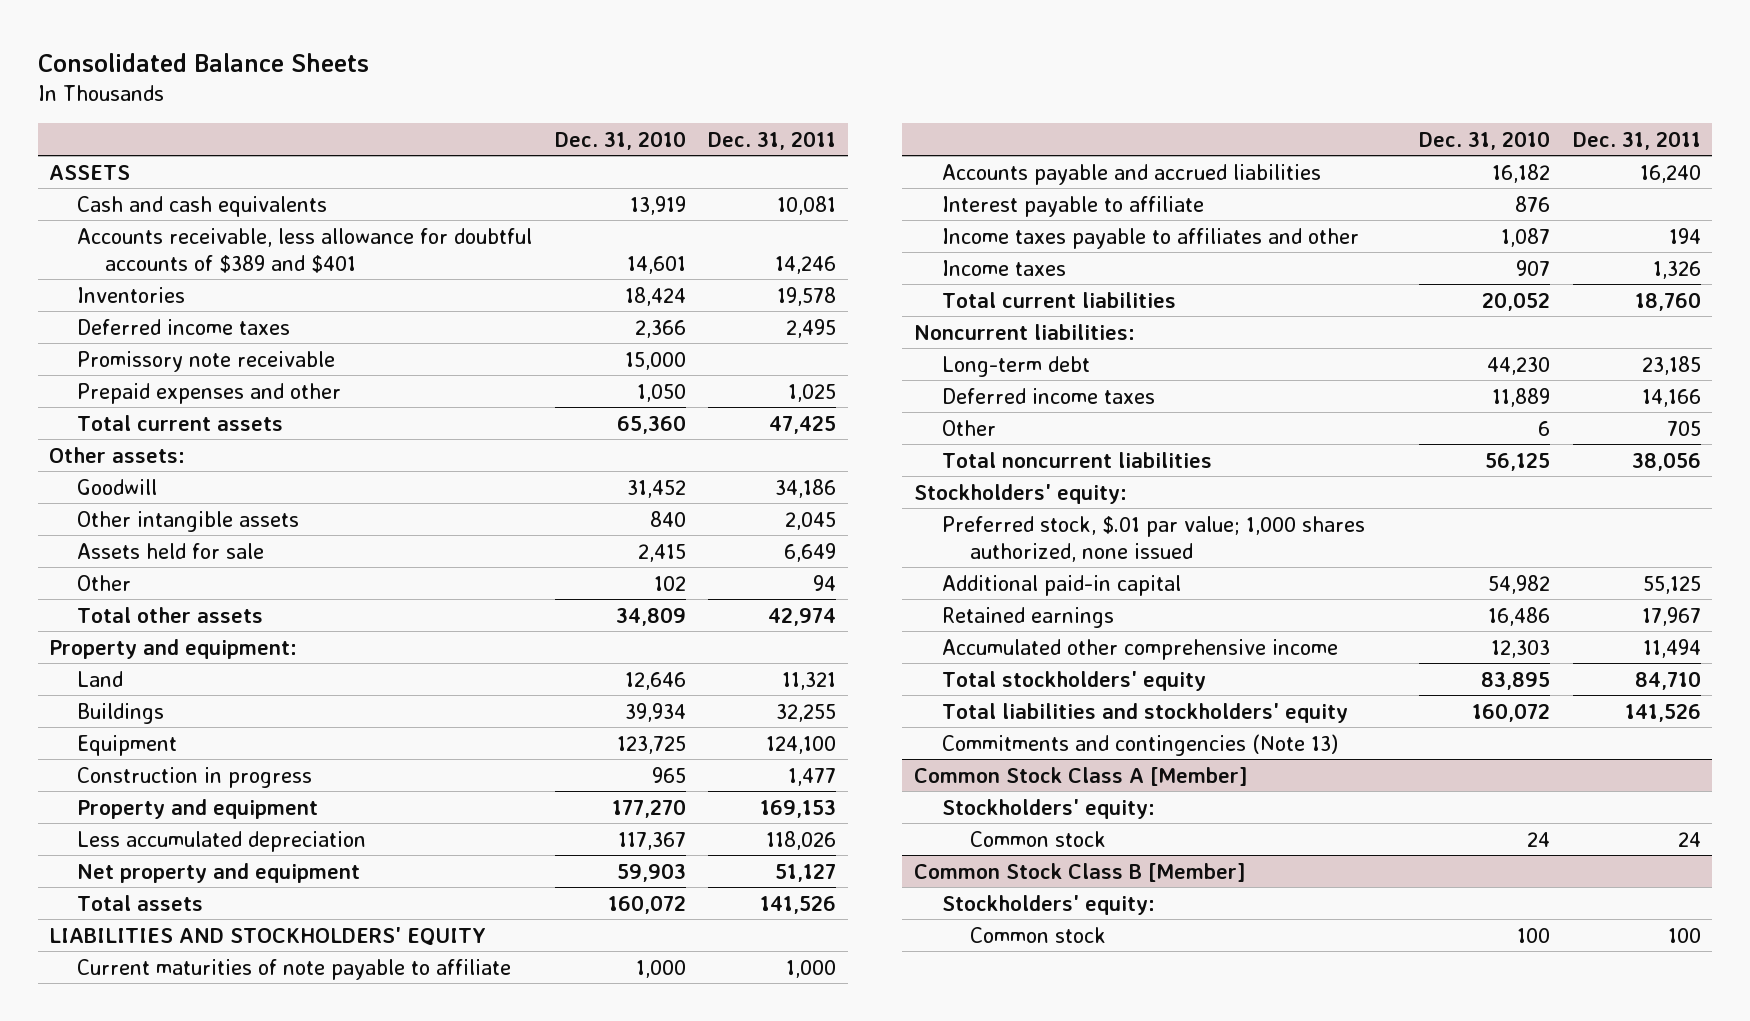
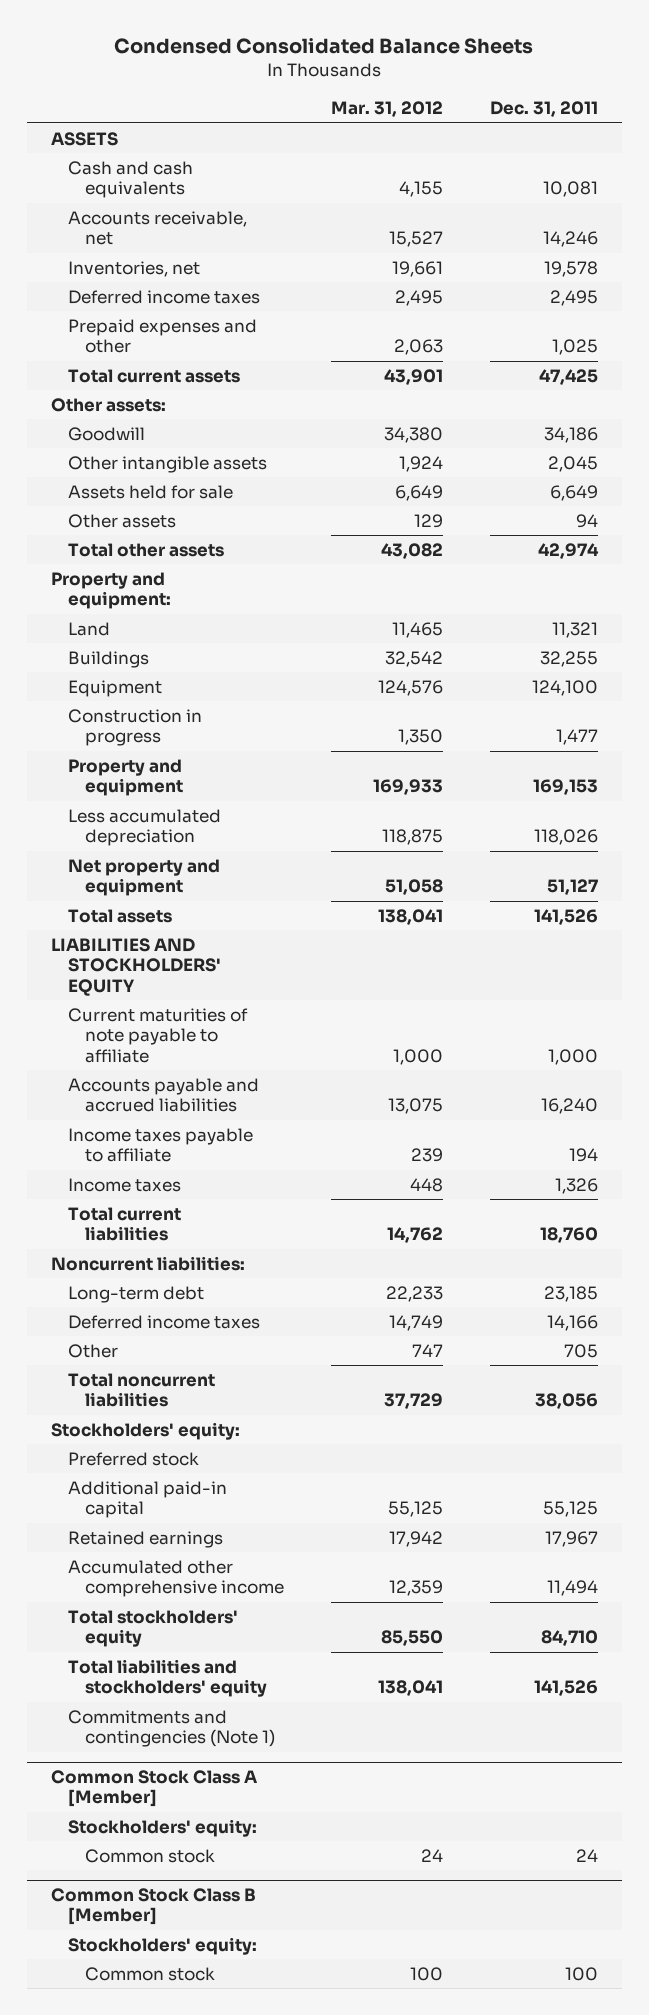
[37,52,369,72] Consolidated Balance Sheets -> [114,38,534,55] Condensed Consolidated Balance Sheets
[554,130,686,150] Dec. 31, 2010 -> none
none -> [330,101,443,118] Mar. 31, 2012
[77,227,533,273] Accounts receivable, less allowance for doubtful accounts of $389 and $401 -> [67,210,247,246] Accounts receivable, net
[77,286,186,303] Inventories -> [67,260,200,277] Inventories, net
[77,350,336,372] Promissory note receivable -> none
[77,574,132,591] Other -> [67,513,176,528] Other assets
[941,195,1204,217] Interest payable to affiliate -> none
[941,227,1359,249] Income taxes payable to affiliates and other -> [67,1127,253,1163] Income taxes payable to affiliate
[941,515,1365,562] Preferred stock, $.01 par value; 1,000 shares authorized, none issued -> [67,1451,199,1466] Preferred stock
[941,733,1338,756] Commitments and contingencies (Note 13) -> [67,1709,275,1748] Commitments and contingencies (Note 1)

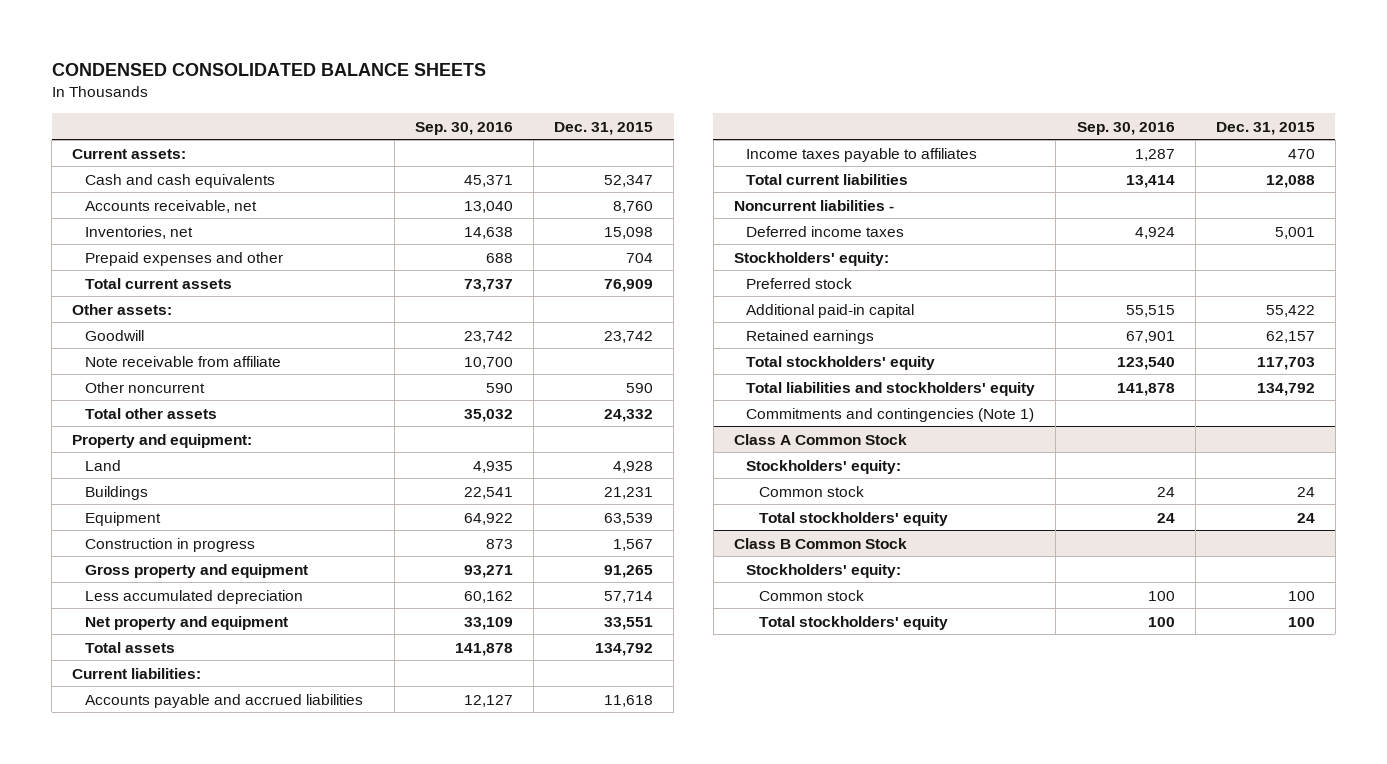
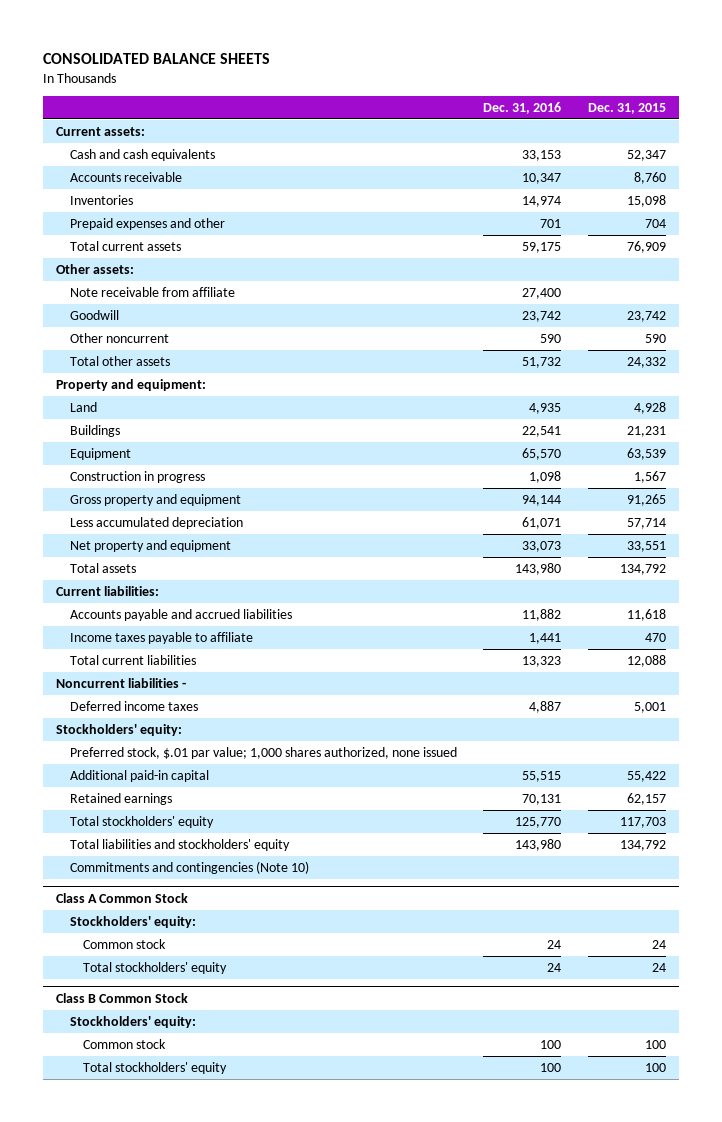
[51,63,486,77] CONDENSED CONSOLIDATED BALANCE SHEETS -> [42,52,270,64] CONSOLIDATED BALANCE SHEETS
[415,121,514,135] Sep. 30, 2016 -> none
none -> [483,102,562,115] Dec. 31, 2016
[85,199,258,213] Accounts receivable, net -> [69,171,182,182] Accounts receivable
[85,225,194,239] Inventories, net -> [69,194,133,205] Inventories
[85,329,145,341] Goodwill -> [69,309,119,320] Goodwill
[746,147,978,162] Income taxes payable to affiliates -> [69,631,253,644] Income taxes payable to affiliate
[746,277,853,289] Preferred stock -> [69,746,457,759] Preferred stock, $.01 par value; 1,000 shares authorized, none issued
[746,407,1035,422] Commitments and contingencies (Note 1) -> [69,860,309,874] Commitments and contingencies (Note 10)

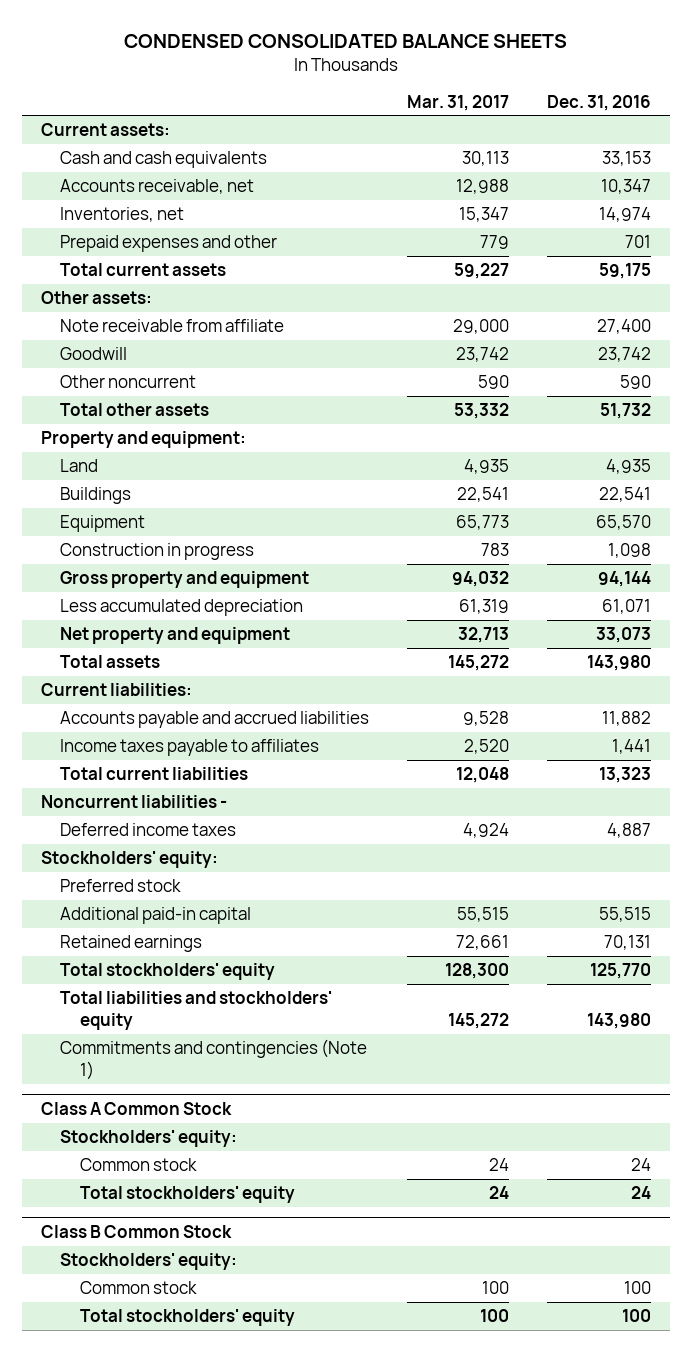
[42,52,270,64] CONSOLIDATED BALANCE SHEETS -> [123,33,567,48] CONDENSED CONSOLIDATED BALANCE SHEETS
[587,103,666,115] Dec. 31, 2015 -> none
none -> [407,94,510,111] Mar. 31, 2017
[69,171,182,182] Accounts receivable -> [60,179,255,195] Accounts receivable, net
[69,194,133,205] Inventories -> [60,207,185,223] Inventories, net
[69,631,253,644] Income taxes payable to affiliate -> [60,739,320,757] Income taxes payable to affiliates
[69,746,457,759] Preferred stock, $.01 par value; 1,000 shares authorized, none issued -> [60,879,182,893] Preferred stock
[69,860,309,874] Commitments and contingencies (Note 10) -> [60,1039,368,1081] Commitments and contingencies (Note 1)

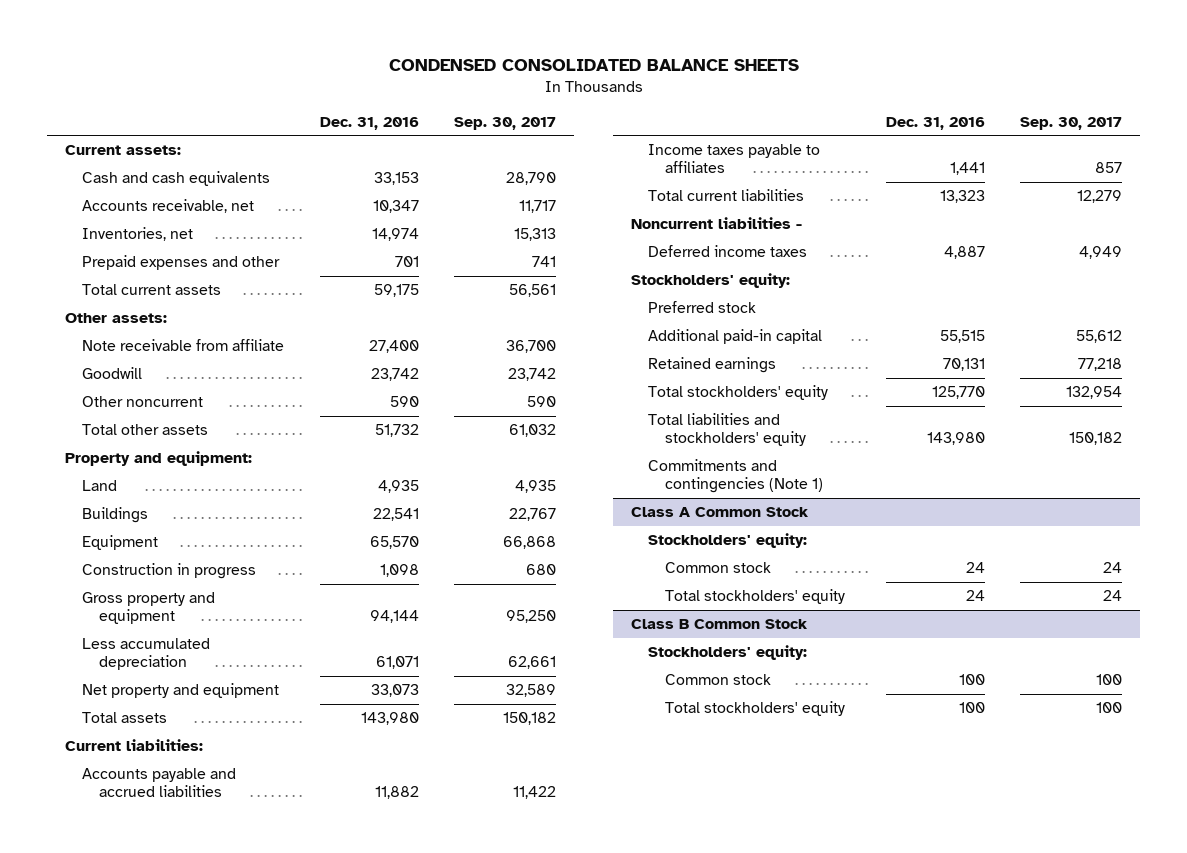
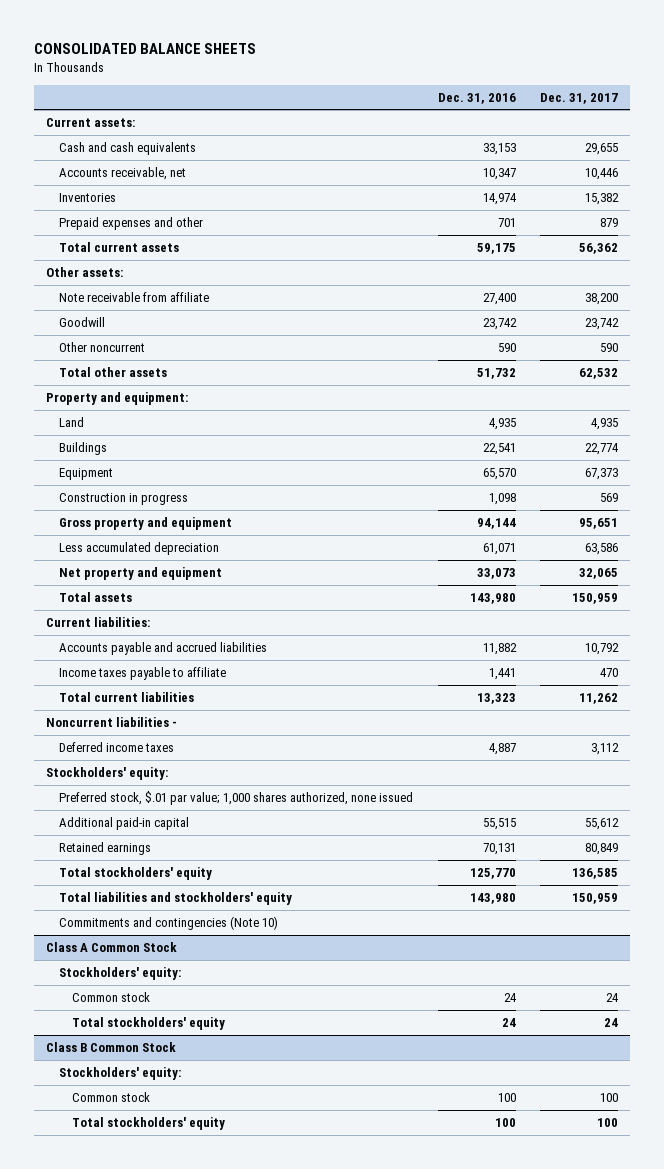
[388,59,799,72] CONDENSED CONSOLIDATED BALANCE SHEETS -> [34,43,257,55] CONSOLIDATED BALANCE SHEETS
[454,116,557,130] Sep. 30, 2017 -> none
none -> [539,92,618,104] Dec. 31, 2017
[81,227,193,242] Inventories, net -> [59,192,117,202] Inventories
[648,144,821,174] Income taxes payable to affiliates -> [59,666,227,680] Income taxes payable to affiliate
[648,301,757,314] Preferred stock -> [59,790,414,805] Preferred stock, $.01 par value; 1,000 shares authorized, none issued
[648,459,824,494] Commitments and contingencies (Note 1) -> [59,915,279,930] Commitments and contingencies (Note 10)

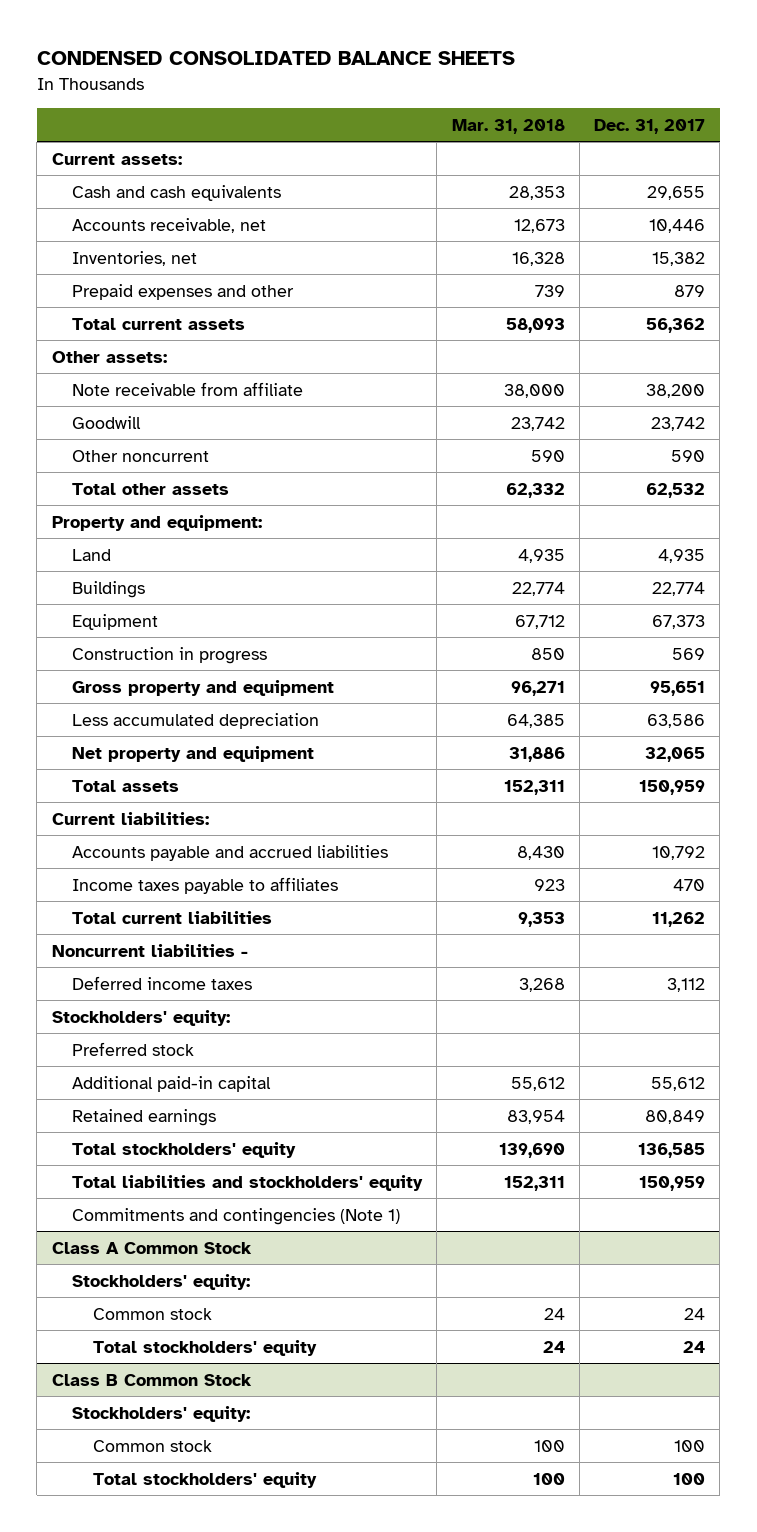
[34,43,257,55] CONSOLIDATED BALANCE SHEETS -> [36,51,515,66] CONDENSED CONSOLIDATED BALANCE SHEETS
[437,92,516,104] Dec. 31, 2016 -> none
none -> [451,118,565,134] Mar. 31, 2018
[59,192,117,202] Inventories -> [72,250,198,266] Inventories, net
[59,666,227,680] Income taxes payable to affiliate -> [72,876,339,894] Income taxes payable to affiliates
[59,790,414,805] Preferred stock, $.01 par value; 1,000 shares authorized, none issued -> [72,1041,195,1056] Preferred stock
[59,915,279,930] Commitments and contingencies (Note 10) -> [72,1207,401,1225] Commitments and contingencies (Note 1)

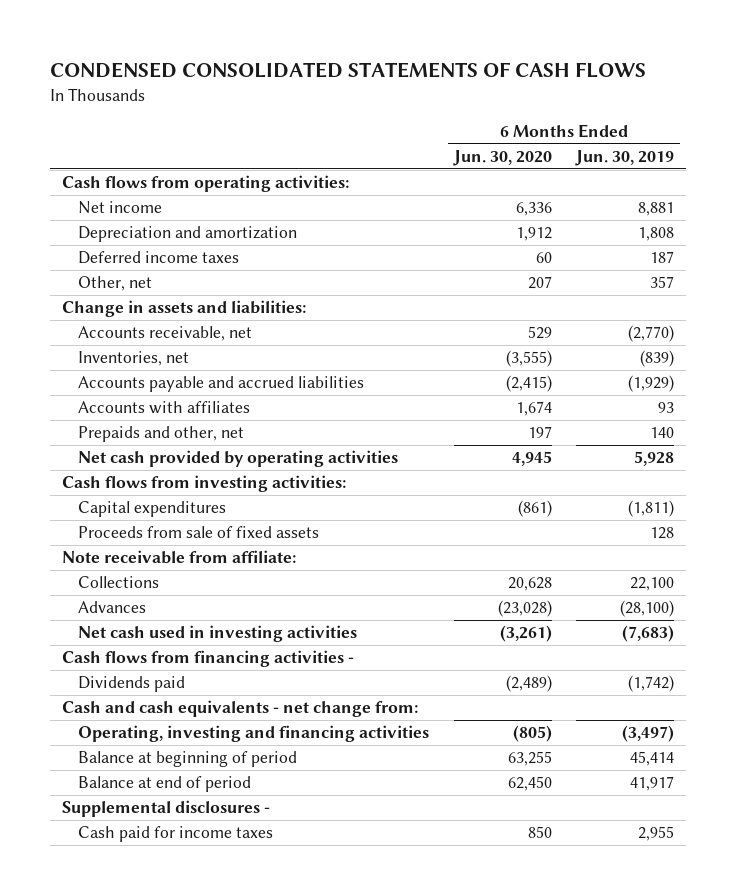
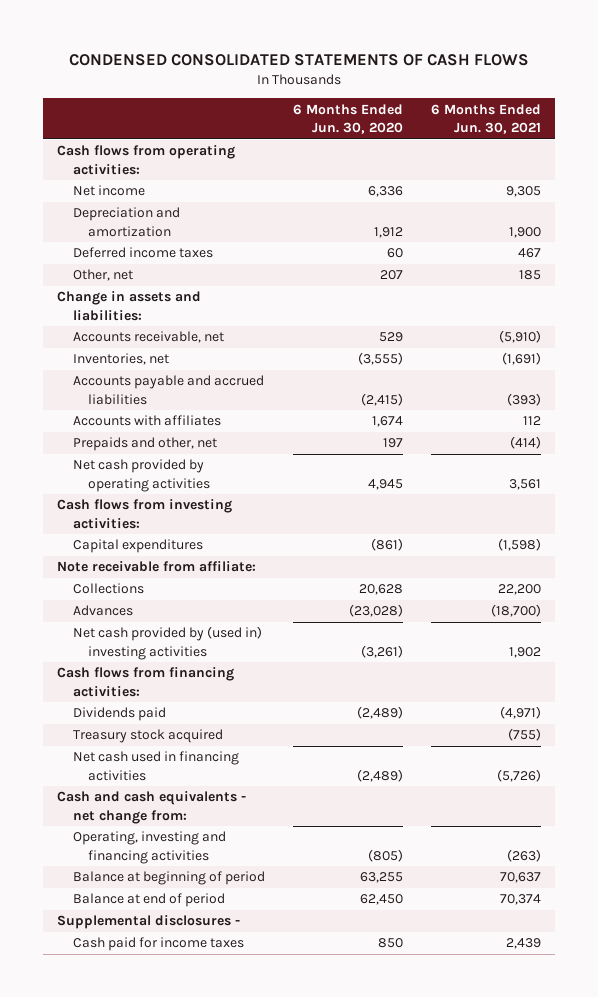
[575,150,675,167] Jun. 30, 2019 -> none
none -> [430,103,541,135] 6 Months Ended Jun. 30, 2021
[78,526,320,539] Proceeds from sale of fixed assets -> none
[78,625,358,643] Net cash used in investing activities -> [72,626,262,660] Net cash provided by (used in) investing activities
[61,650,354,668] Cash flows from financing activities - -> [56,667,234,697] Cash flows from financing activities:
none -> [72,729,223,744] Treasury stock acquired
none -> [72,751,239,781] Net cash used in financing activities

